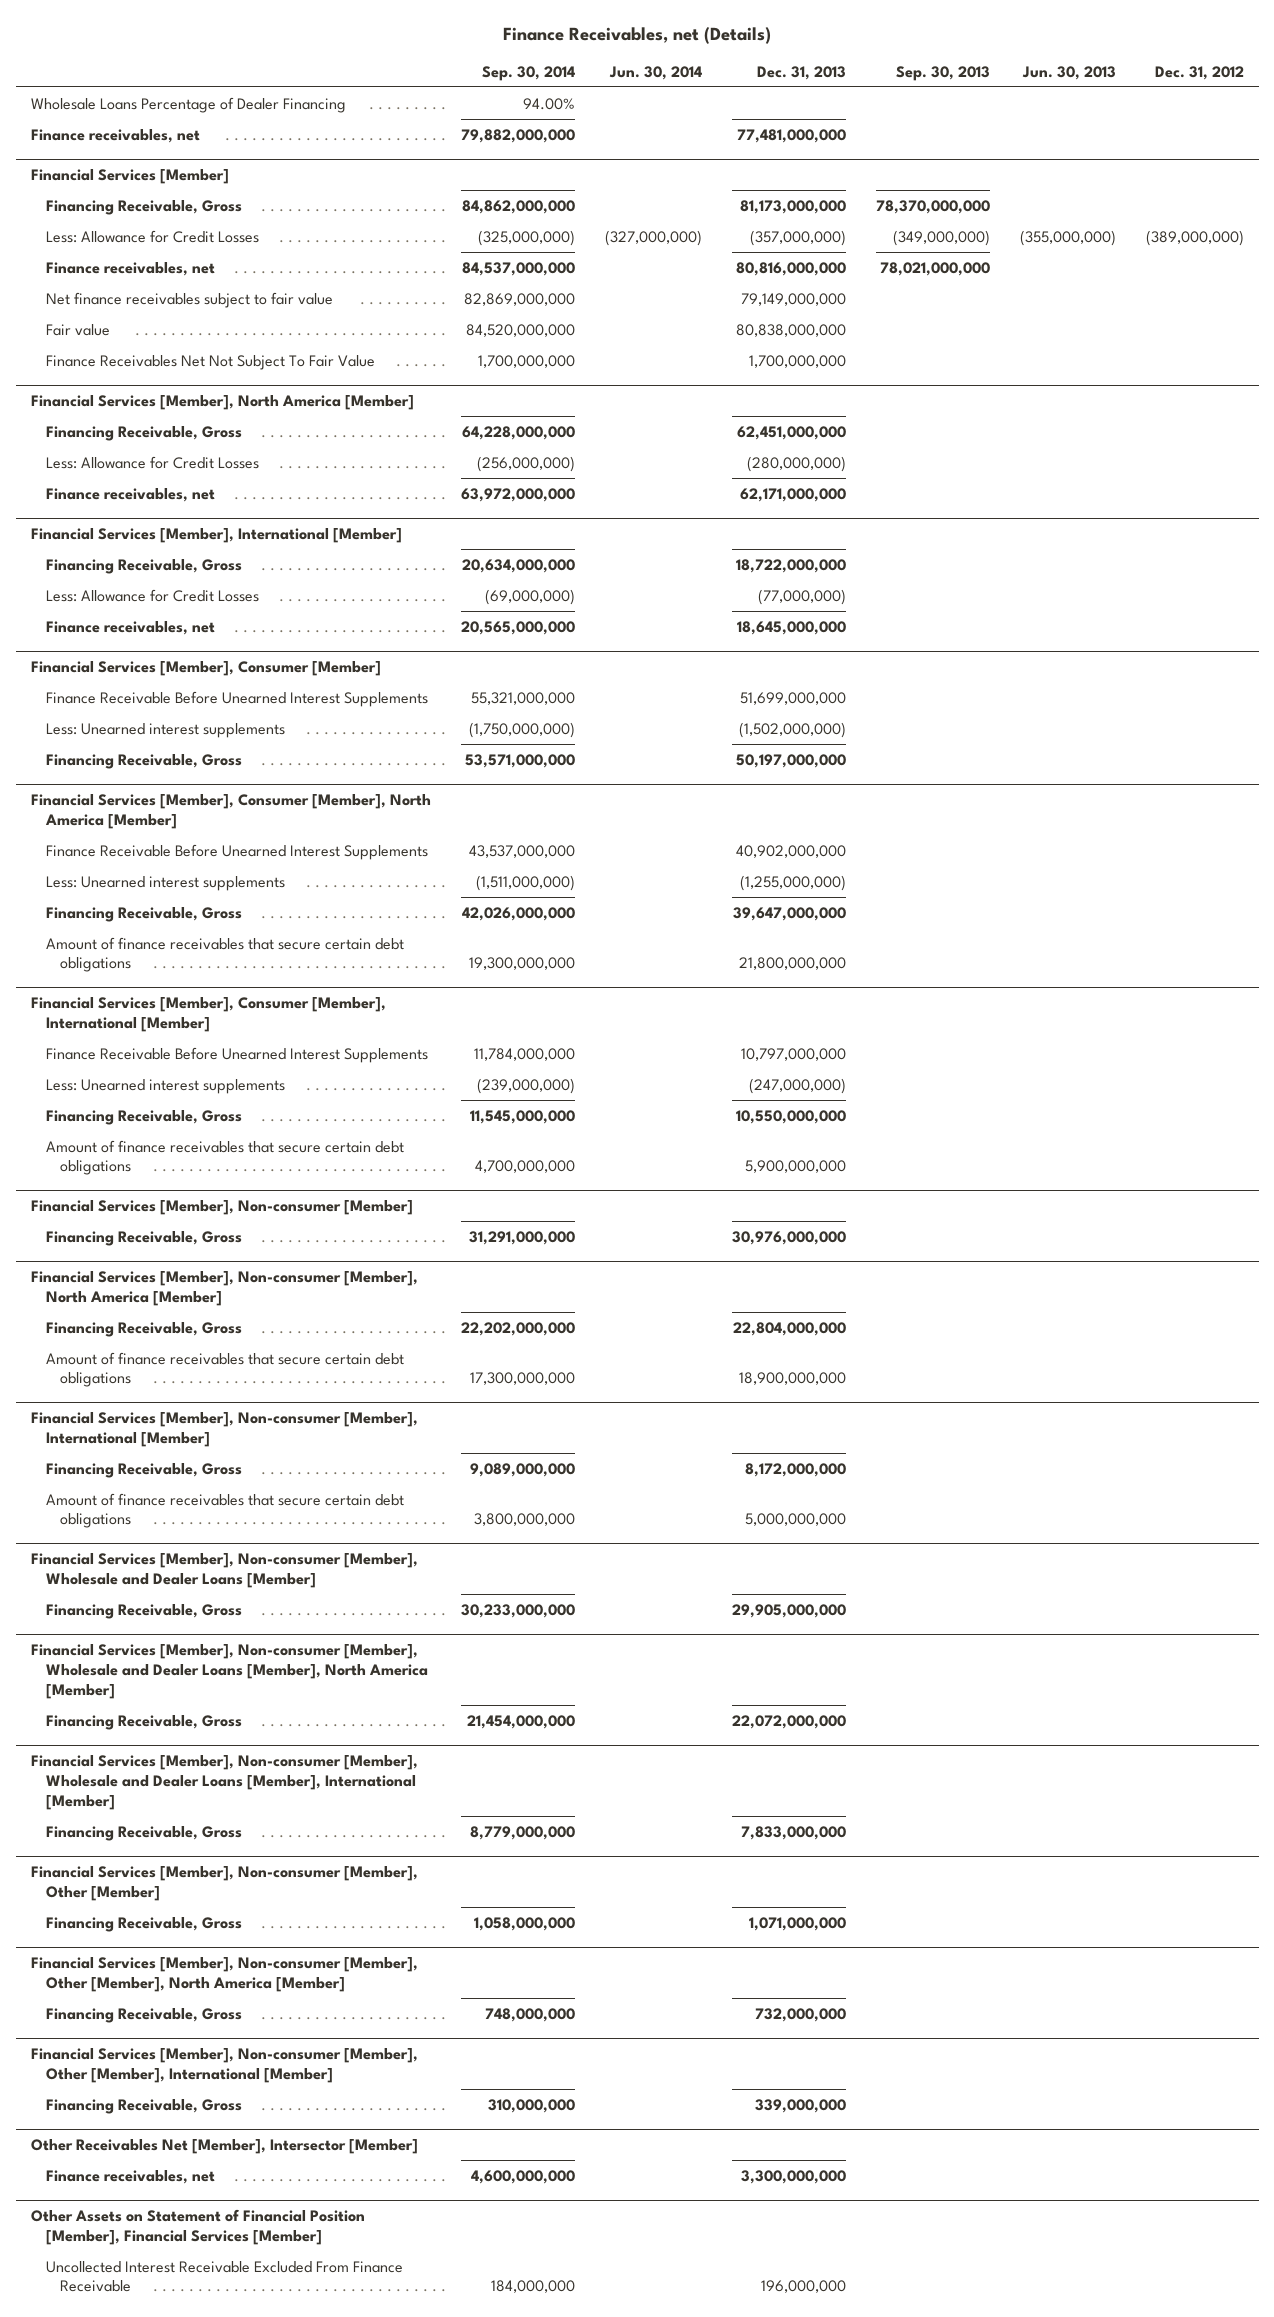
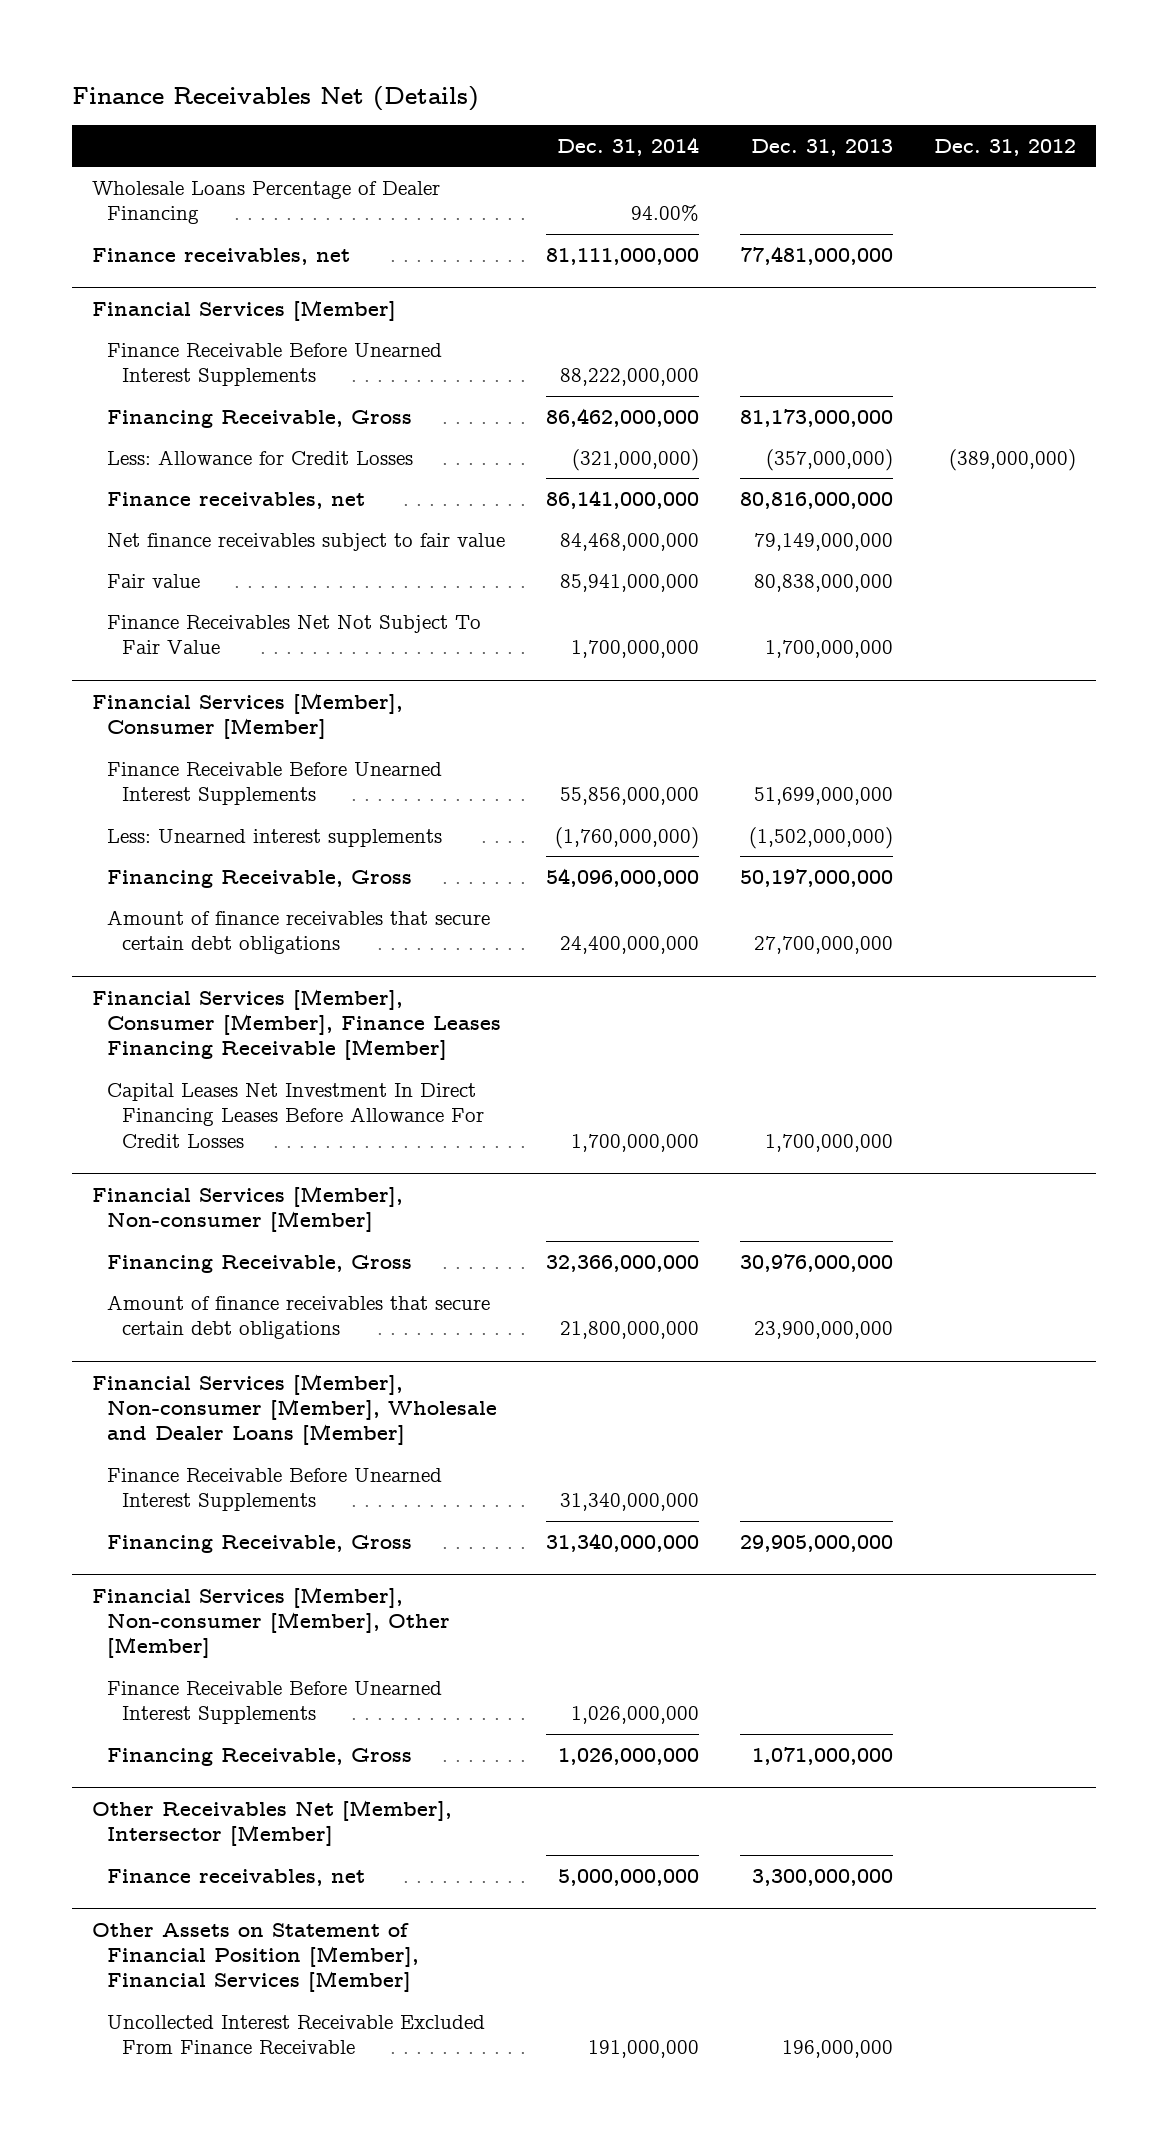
[503,27,772,45] Finance Receivables, net (Details) -> [71,86,479,112] Finance Receivables Net (Details)
[481,65,575,81] Sep. 30, 2014 -> none
[608,65,702,80] Jun. 30, 2014 -> none
[895,65,990,81] Sep. 30, 2013 -> none
[1021,65,1116,80] Jun. 30, 2013 -> none
none -> [556,136,699,156] Dec. 31, 2014
none -> [107,342,443,387] Finance Receivable Before Unearned Interest Supplements
[30,395,414,411] Financial Services [Member], North America [Member] -> none
[45,425,242,441] Financing Receivable, Gross -> none
[45,455,259,469] Less: Allowance for Credit Losses -> none
[45,487,215,502] Finance receivables, net -> none
[30,528,402,544] Financial Services [Member], International [Member] -> none
[45,558,242,574] Financing Receivable, Gross -> none
[45,588,259,602] Less: Allowance for Credit Losses -> none
[45,620,215,635] Finance receivables, net -> none
[30,794,431,830] Financial Services [Member], Consumer [Member], North America [Member] -> none
[45,843,428,860] Finance Receivable Before Unearned Interest Supplements -> none
[45,875,285,891] Less: Unearned interest supplements -> none
[45,906,242,922] Financing Receivable, Gross -> none
[30,997,386,1033] Financial Services [Member], Consumer [Member], International [Member] -> none
[45,1046,428,1063] Finance Receivable Before Unearned Interest Supplements -> none
[45,1078,285,1094] Less: Unearned interest supplements -> none
[45,1109,242,1125] Financing Receivable, Gross -> none
[45,1139,404,1176] Amount of finance receivables that secure certain debt obligations -> none
[738,957,846,971] 21,800,000,000 -> [753,936,893,955] 27,700,000,000
none -> [92,988,502,1061] Financial Services [Member], Consumer [Member], Finance Leases Financing Receivable [Member]
none -> [107,1082,485,1148] Capital Leases Net Investment In Direct Financing Leases Before Allowance For Credit Losses
[30,1271,418,1307] Financial Services [Member], Non-consumer [Member], North America [Member] -> none
[45,1321,242,1337] Financing Receivable, Gross -> none
[30,1412,418,1448] Financial Services [Member], Non-consumer [Member], International [Member] -> none
[45,1462,242,1478] Financing Receivable, Gross -> none
[45,1492,404,1529] Amount of finance receivables that secure certain debt obligations -> none
[738,1372,846,1386] 18,900,000,000 -> [753,1321,893,1340] 23,900,000,000
none -> [107,1467,443,1512] Finance Receivable Before Unearned Interest Supplements
[30,1644,428,1699] Financial Services [Member], Non-consumer [Member], Wholesale and Dealer Loans [Member], North America [Member] -> none
[45,1714,242,1730] Financing Receivable, Gross -> none
[30,1755,418,1810] Financial Services [Member], Non-consumer [Member], Wholesale and Dealer Loans [Member], International [Member] -> none
[45,1825,242,1841] Financing Receivable, Gross -> none
none -> [107,1680,443,1725] Finance Receivable Before Unearned Interest Supplements
[30,1957,418,1993] Financial Services [Member], Non-consumer [Member], Other [Member], North America [Member] -> none
[45,2007,242,2023] Financing Receivable, Gross -> none
[30,2048,418,2084] Financial Services [Member], Non-consumer [Member], Other [Member], International [Member] -> none
[45,2098,242,2114] Financing Receivable, Gross -> none

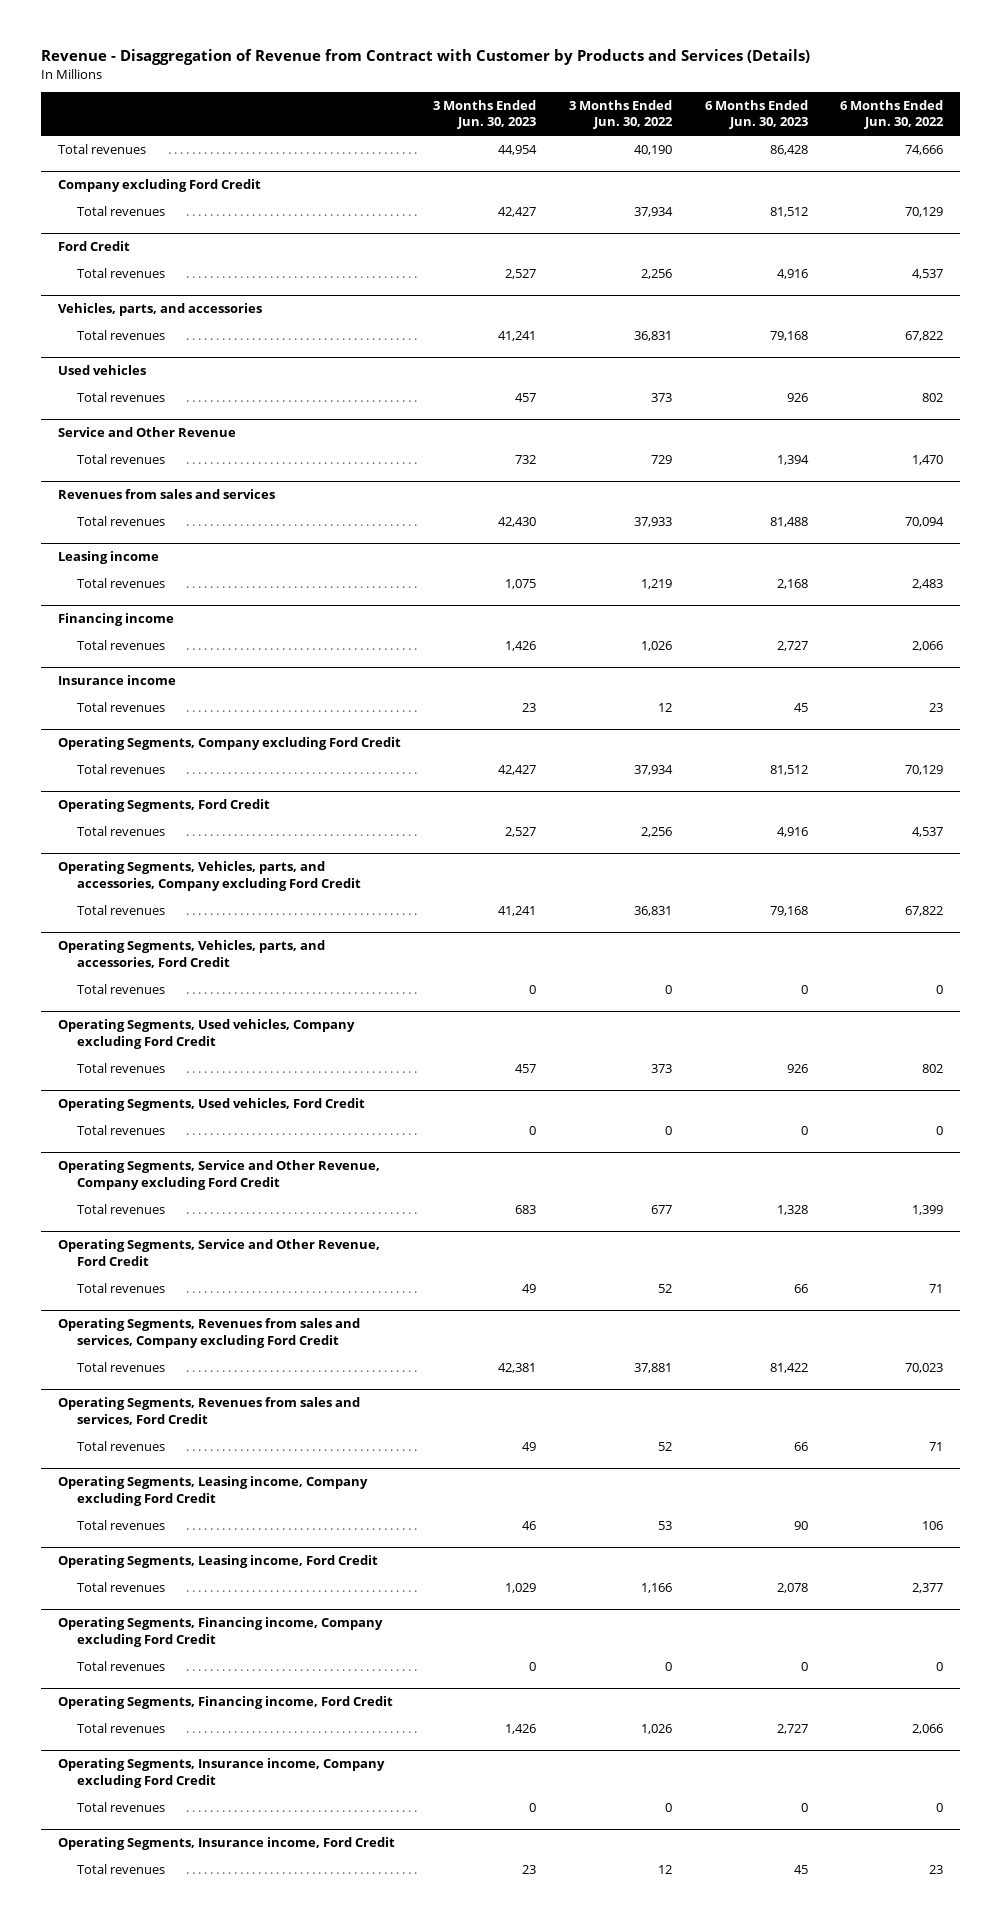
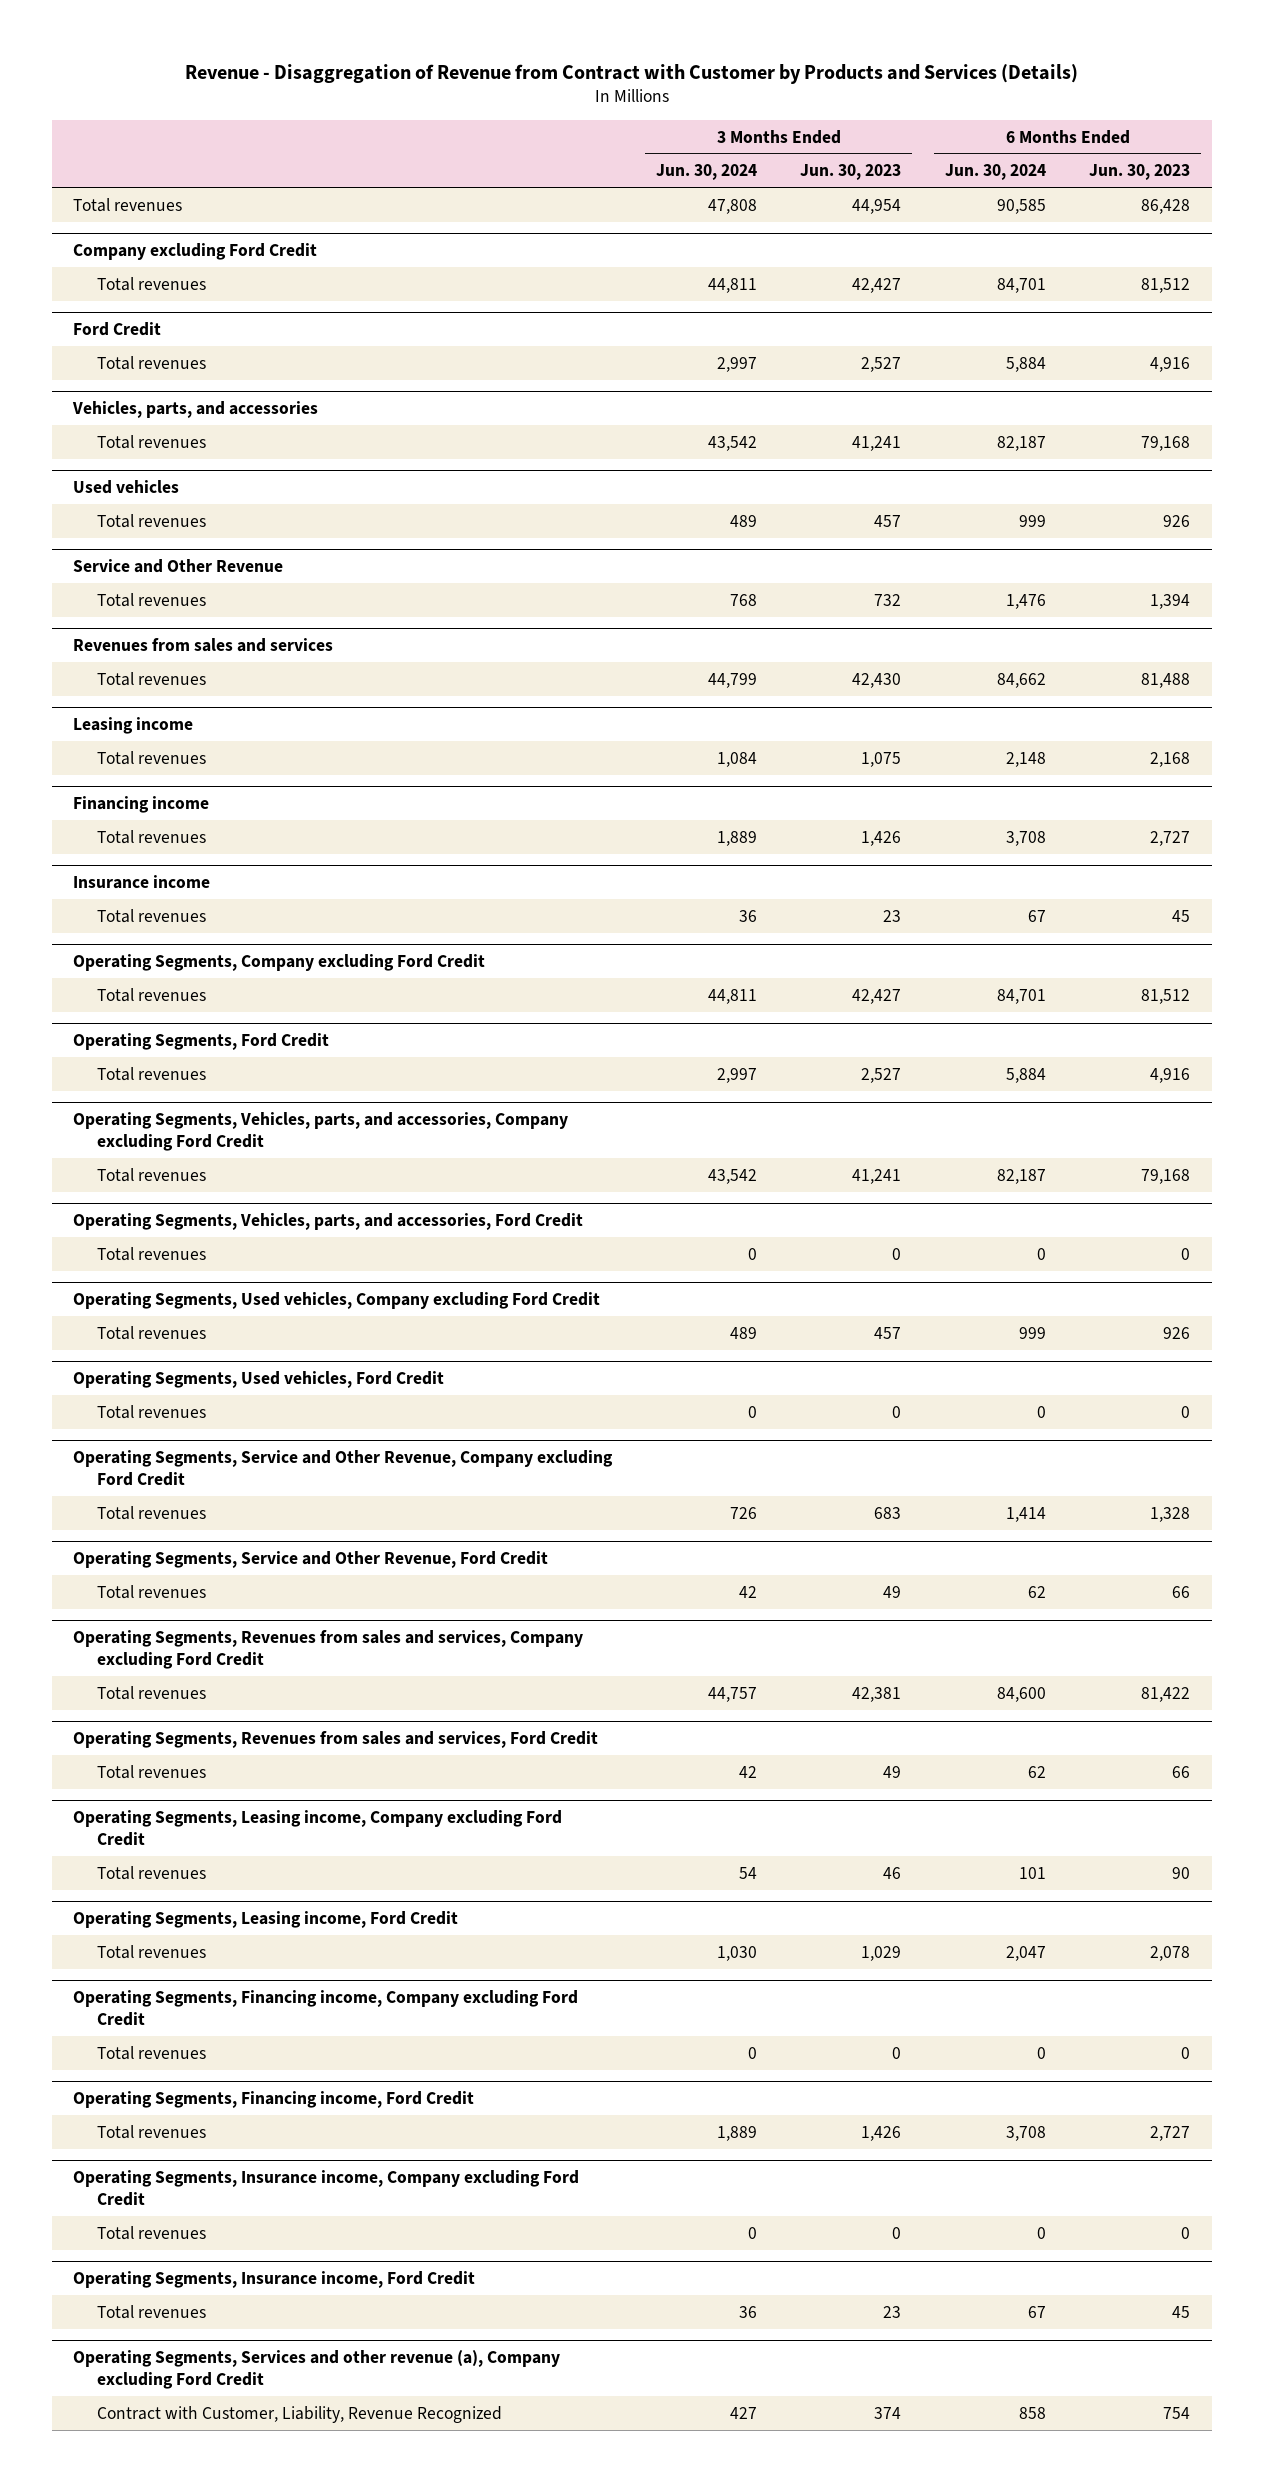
[568,99,673,130] 3 Months Ended Jun. 30, 2022 -> none
[840,99,945,130] 6 Months Ended Jun. 30, 2022 -> none
none -> [655,164,757,181] Jun. 30, 2024
none -> [944,164,1046,181] Jun. 30, 2024
none -> [73,2349,561,2389] Operating Segments, Services and other revenue (a), Company excluding Ford Credit
none -> [97,2405,503,2423] Contract with Customer, Liability, Revenue Recognized

